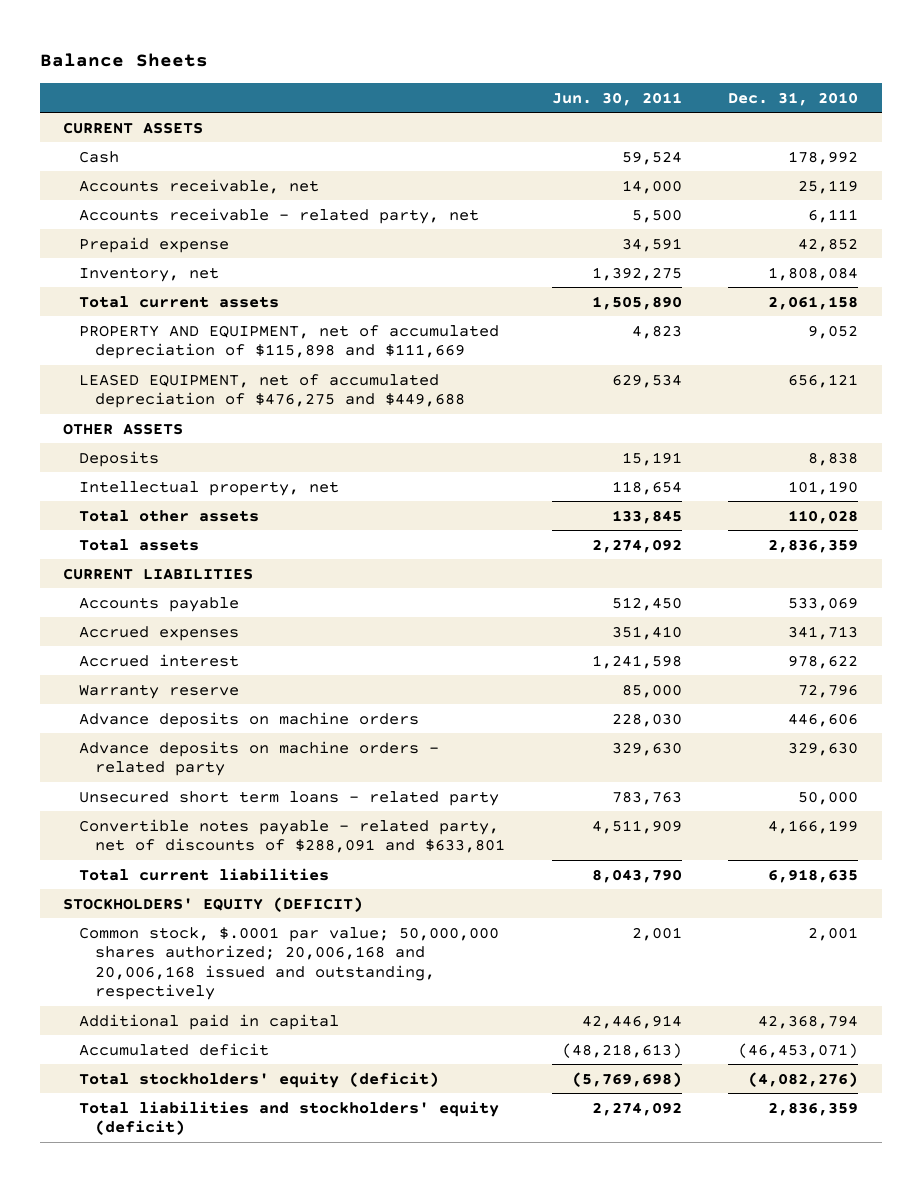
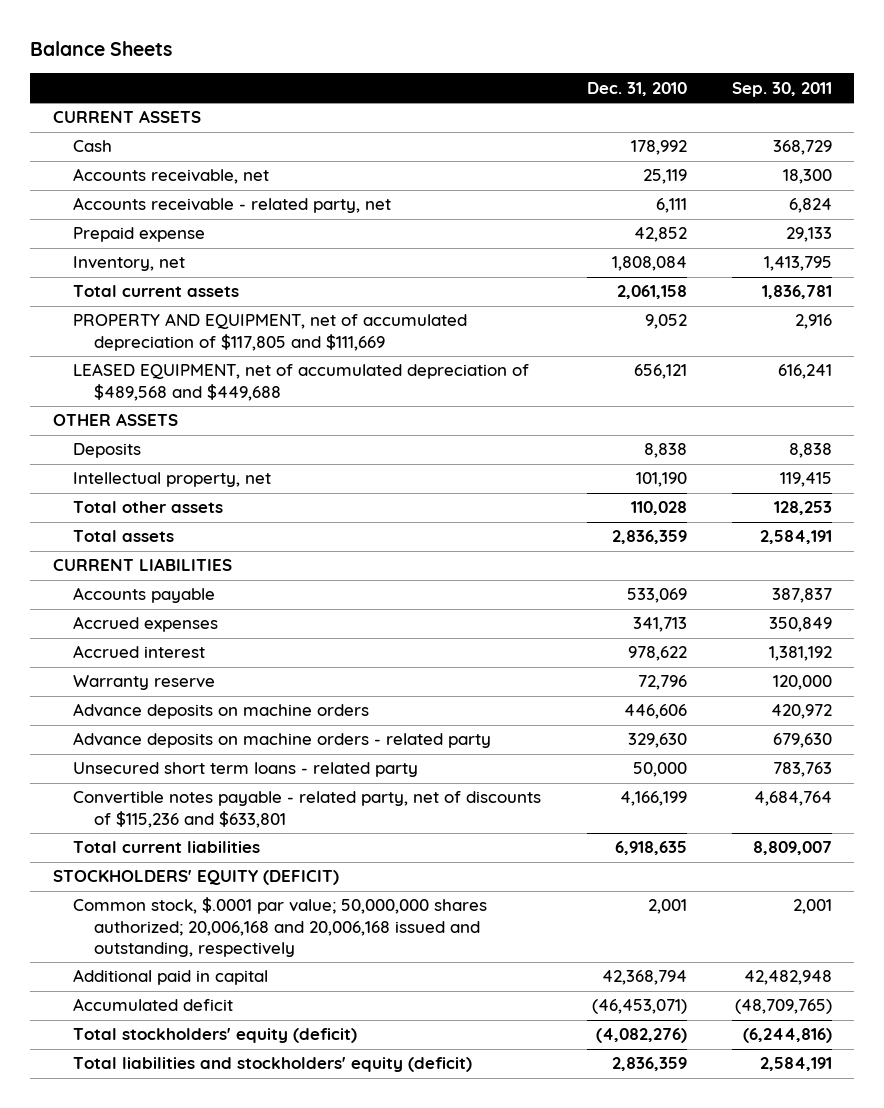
[551,91,682,106] Jun. 30, 2011 -> none
none -> [731,81,832,97] Sep. 30, 2011
[79,324,500,360] PROPERTY AND EQUIPMENT, net of accumulated depreciation of $115,898 and $111,669 -> [73,313,468,351] PROPERTY AND EQUIPMENT, net of accumulated depreciation of $117,805 and $111,669
[79,373,466,409] LEASED EQUIPMENT, net of accumulated depreciation of $476,275 and $449,688 -> [73,363,530,401] LEASED EQUIPMENT, net of accumulated depreciation of $489,568 and $449,688
[79,818,506,854] Convertible notes payable - related party, net of discounts of $288,091 and $633,801 -> [73,791,542,828] Convertible notes payable - related party, net of discounts of $115,236 and $633,801

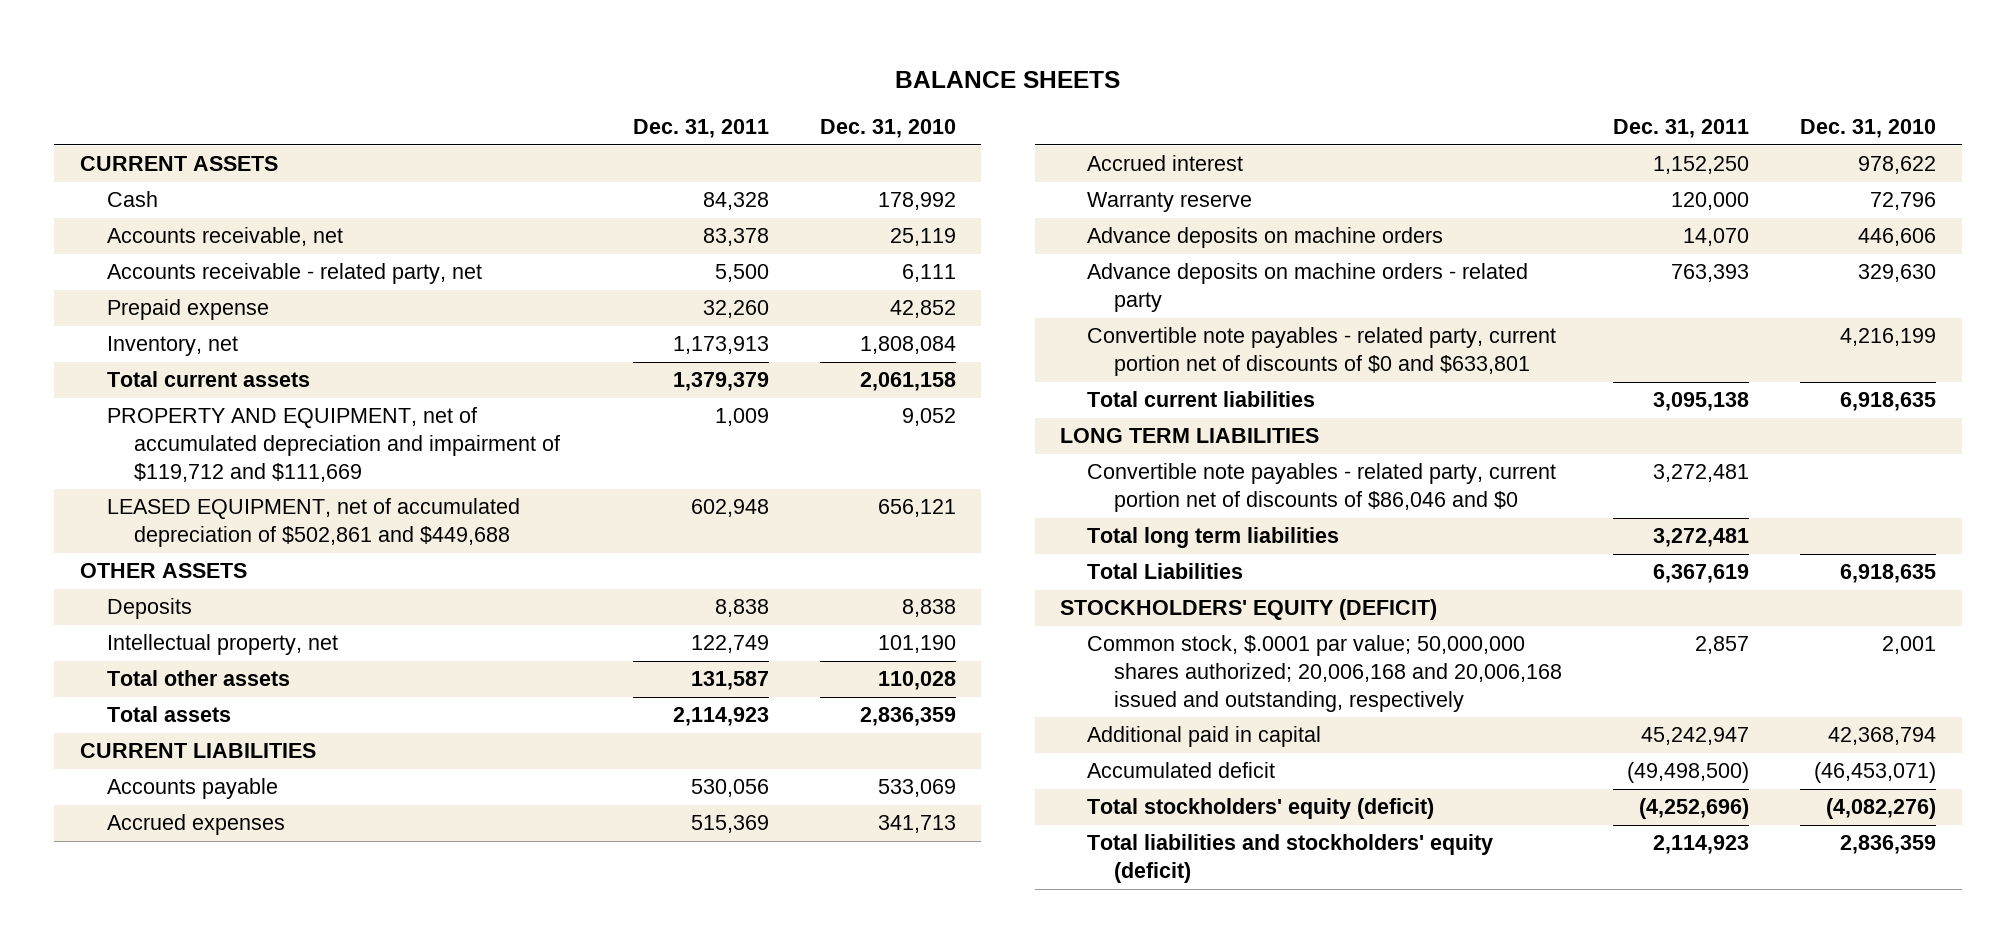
[30,41,173,57] Balance Sheets -> [895,70,1121,88] BALANCE SHEETS
[731,81,832,97] Sep. 30, 2011 -> none
none -> [632,119,769,139] Dec. 31, 2011
[73,313,468,351] PROPERTY AND EQUIPMENT, net of accumulated depreciation of $117,805 and $111,669 -> [106,407,560,482] PROPERTY AND EQUIPMENT, net of accumulated depreciation and impairment of $119,712 and $111,669
[73,363,530,401] LEASED EQUIPMENT, net of accumulated depreciation of $489,568 and $449,688 -> [106,498,520,548] LEASED EQUIPMENT, net of accumulated depreciation of $502,861 and $449,688
[73,762,419,778] Unsecured short term loans - related party -> none
[73,791,542,828] Convertible notes payable - related party, net of discounts of $115,236 and $633,801 -> [1087,327,1557,377] Convertible note payables - related party, current portion net of discounts of $0 and $633,801
[619,791,687,807] 4,166,199 -> [1840,328,1937,347] 4,216,199
none -> [1060,428,1320,444] LONG TERM LIABILITIES
none -> [1087,463,1557,513] Convertible note payables - related party, current portion net of discounts of $86,046 and $0
none -> [1087,527,1340,549] Total long term liabilities
none -> [1087,563,1244,580] Total Liabilities

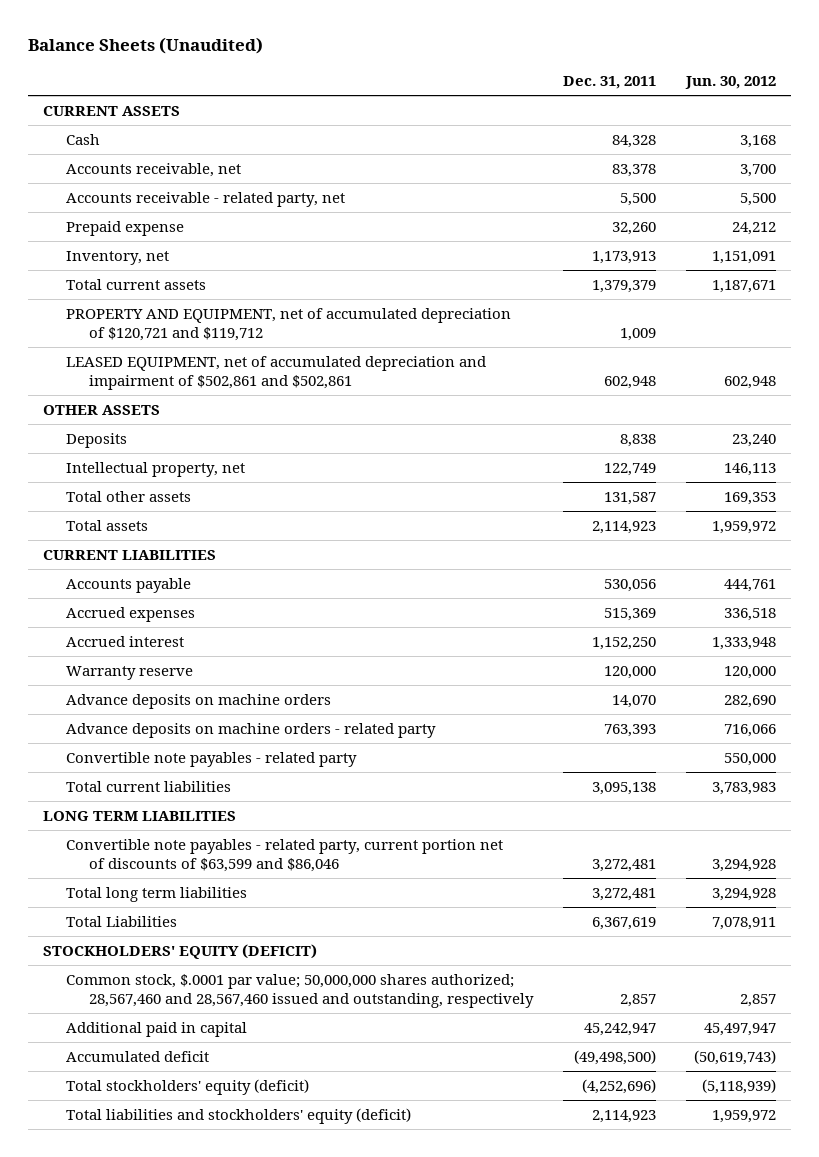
[895,70,1121,88] BALANCE SHEETS -> [28,37,264,55] Balance Sheets (Unaudited)
[819,119,956,139] Dec. 31, 2010 -> none
none -> [684,76,776,90] Jun. 30, 2012
[106,407,560,482] PROPERTY AND EQUIPMENT, net of accumulated depreciation and impairment of $119,712 and $111,669 -> [65,307,511,341] PROPERTY AND EQUIPMENT, net of accumulated depreciation of $120,721 and $119,712
[106,498,520,548] LEASED EQUIPMENT, net of accumulated depreciation of $502,861 and $449,688 -> [65,355,486,390] LEASED EQUIPMENT, net of accumulated depreciation and impairment of $502,861 and $502,861
[1087,327,1557,377] Convertible note payables - related party, current portion net of discounts of $0 and $633,801 -> [65,751,357,767] Convertible note payables - related party
[1087,463,1557,513] Convertible note payables - related party, current portion net of discounts of $86,046 and $0 -> [65,838,503,872] Convertible note payables - related party, current portion net of discounts of $63,599 and $86,046
[1087,635,1563,712] Common stock, $.0001 par value; 50,000,000 shares authorized; 20,006,168 and 20,006,168 issued and outstanding, respectively -> [65,973,534,1008] Common stock, $.0001 par value; 50,000,000 shares authorized; 28,567,460 and 28,567,460 issued and outstanding, respectively

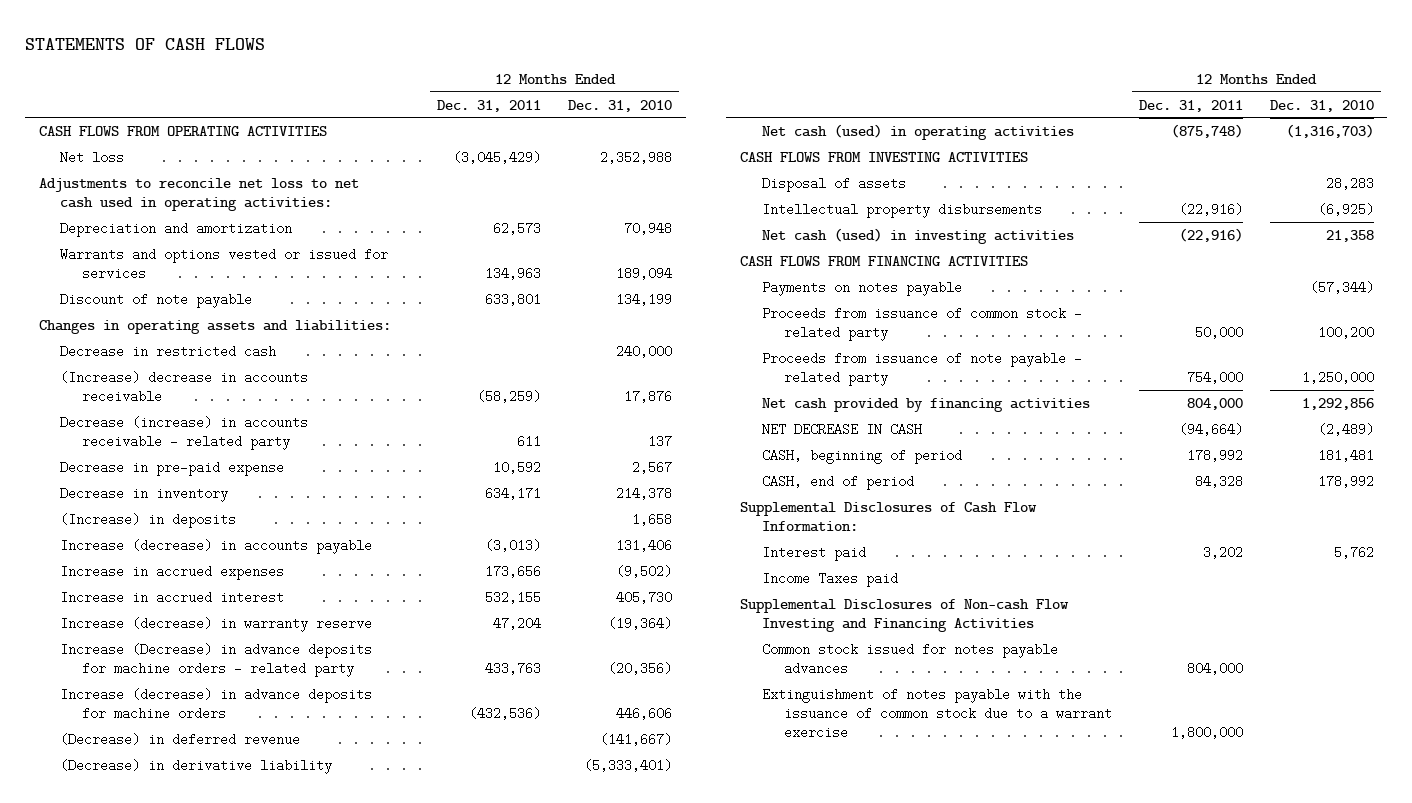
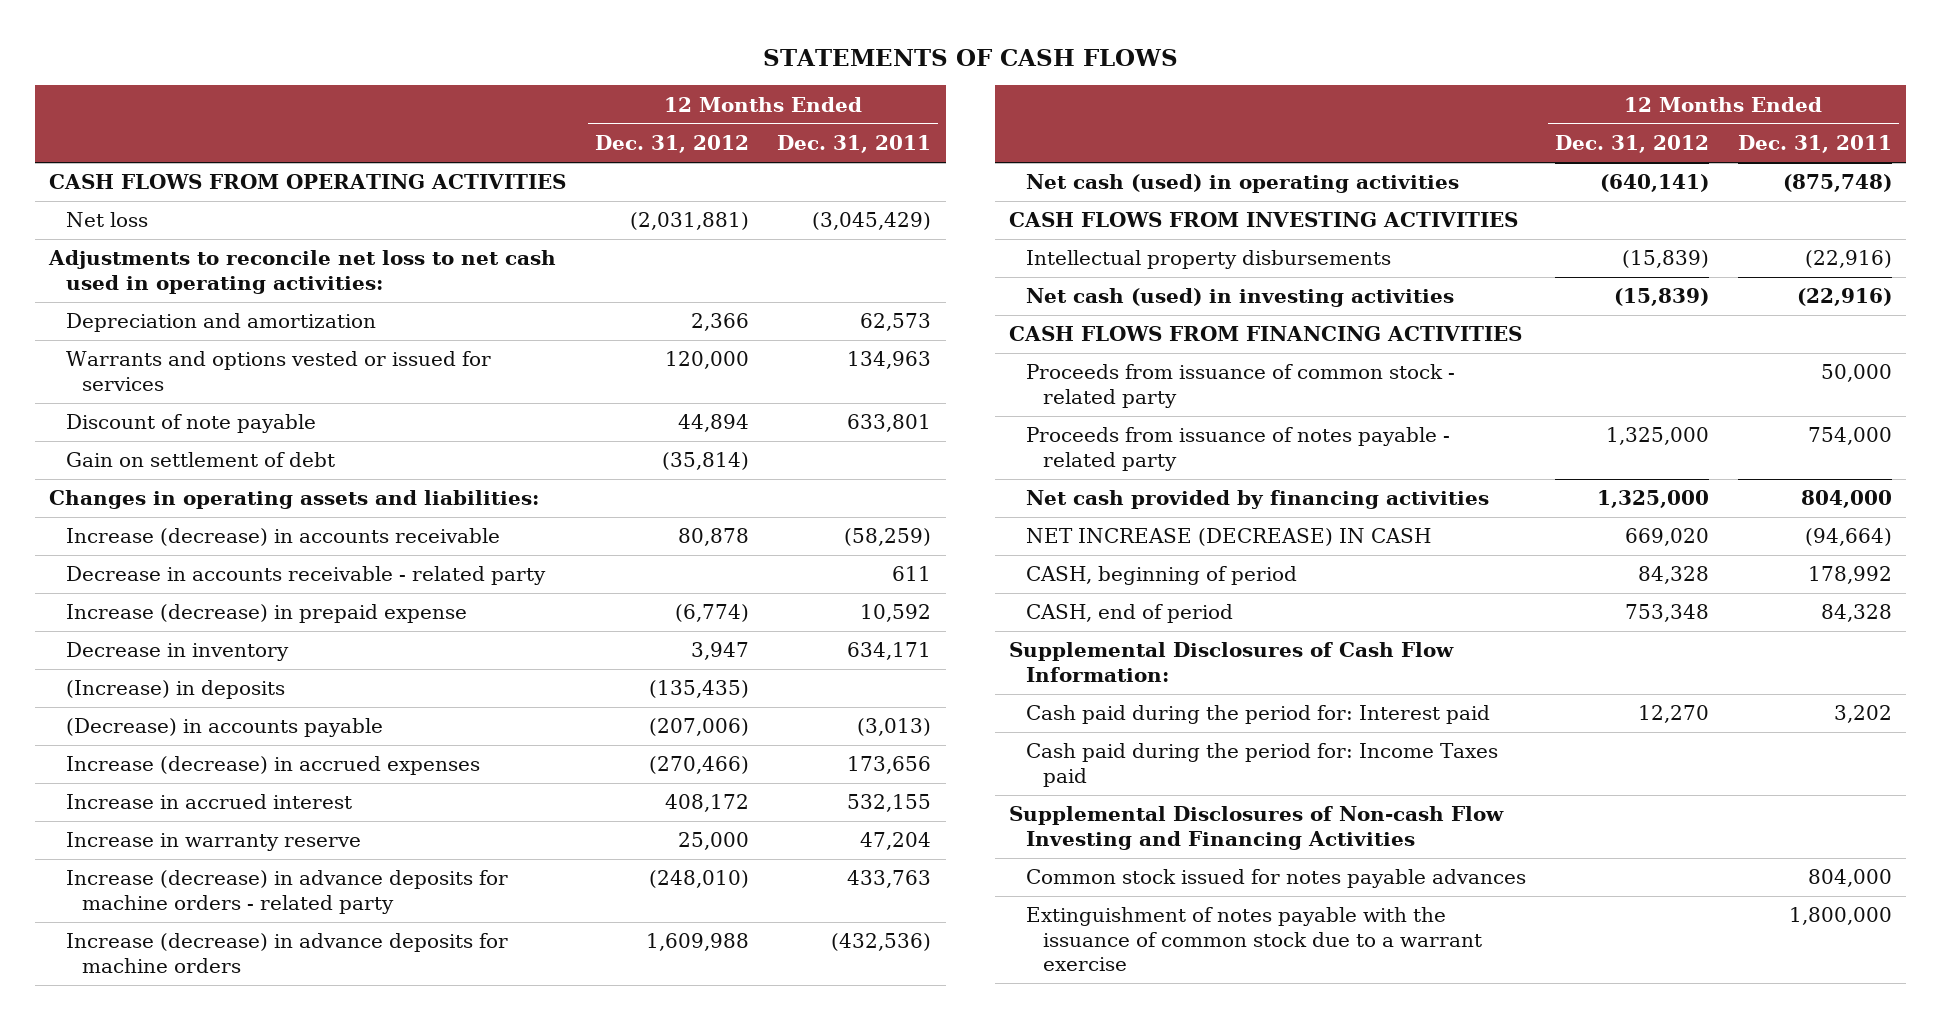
[568,99,673,112] Dec. 31, 2010 -> none
none -> [594,135,749,154] Dec. 31, 2012
none -> [65,452,335,468] Gain on settlement of debt
[60,344,277,358] Decrease in restricted cash -> none
[60,370,309,403] (Increase) decrease in accounts receivable -> [65,528,500,547] Increase (decrease) in accounts receivable
[60,415,309,450] Decrease (increase) in accounts receivable - related party -> [65,566,546,586] Decrease in accounts receivable - related party
[60,460,285,476] Decrease in pre-paid expense -> [65,604,467,624] Increase (decrease) in prepaid expense
[60,538,373,554] Increase (decrease) in accounts payable -> [65,718,383,738] (Decrease) in accounts payable
[60,564,285,580] Increase in accrued expenses -> [65,756,480,776] Increase (decrease) in accrued expenses
[60,616,373,632] Increase (decrease) in warranty reserve -> [65,832,361,852] Increase in warranty reserve
[60,642,373,677] Increase (Decrease) in advance deposits for machine orders - related party -> [65,870,508,914] Increase (decrease) in advance deposits for machine orders - related party
[60,732,301,746] (Decrease) in deferred revenue -> none
[60,758,333,774] (Decrease) in derivative liability -> none
[761,176,906,192] Disposal of assets -> none
[761,280,962,296] Payments on notes payable -> none
[761,351,1082,386] Proceeds from issuance of note payable - related party -> [1025,427,1450,471] Proceeds from issuance of notes payable - related party
[761,422,922,436] NET DECREASE IN CASH -> [1025,528,1431,547] NET INCREASE (DECREASE) IN CASH
[761,545,866,561] Interest paid -> [1025,705,1490,725] Cash paid during the period for: Interest paid
[761,571,898,587] Income Taxes paid -> [1025,743,1498,787] Cash paid during the period for: Income Taxes paid

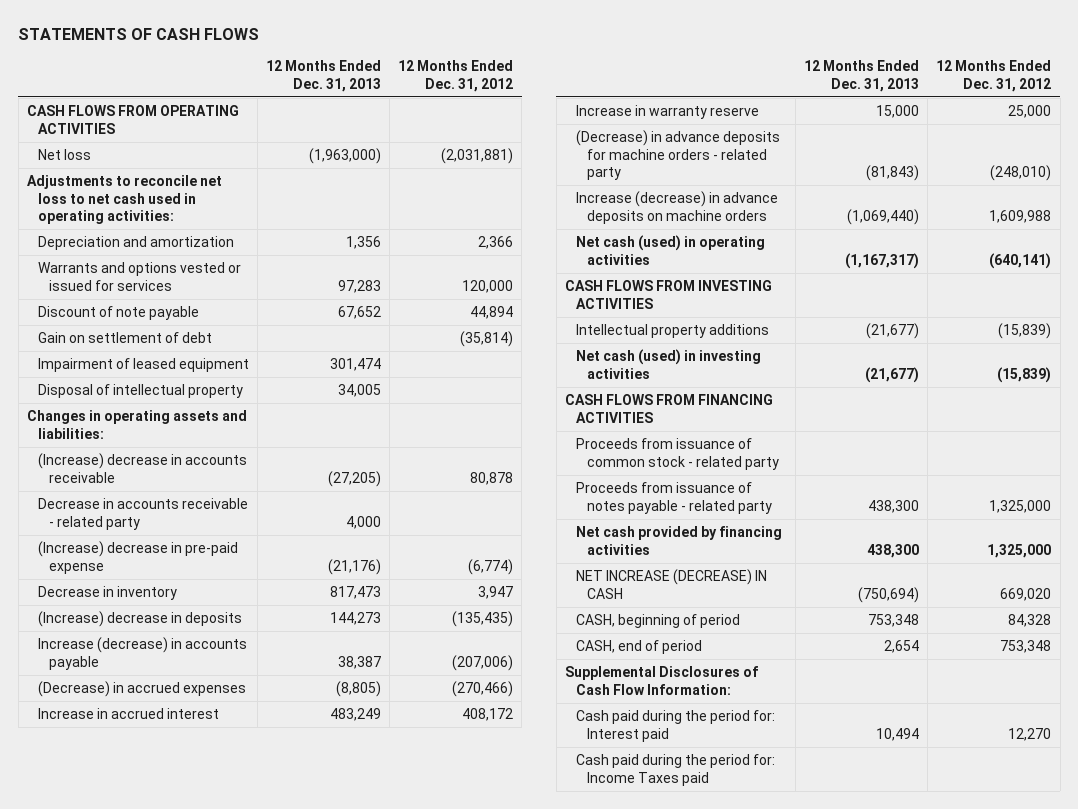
[777,135,932,154] Dec. 31, 2011 -> none
none -> [266,60,382,92] 12 Months Ended Dec. 31, 2013
none -> [37,357,249,372] Impairment of leased equipment
none -> [37,383,243,398] Disposal of intellectual property
[65,528,500,547] Increase (decrease) in accounts receivable -> [37,452,247,483] (Increase) decrease in accounts receivable
[65,604,467,624] Increase (decrease) in prepaid expense -> [37,540,238,574] (Increase) decrease in pre-paid expense
[65,680,285,700] (Increase) in deposits -> [37,610,242,627] (Increase) decrease in deposits
[65,718,383,738] (Decrease) in accounts payable -> [37,636,247,670] Increase (decrease) in accounts payable
[65,756,480,776] Increase (decrease) in accrued expenses -> [37,680,246,697] (Decrease) in accrued expenses
[65,870,508,914] Increase (decrease) in advance deposits for machine orders - related party -> [576,129,781,181] (Decrease) in advance deposits for machine orders - related party
[65,933,508,973] Increase (decrease) in advance deposits for machine orders -> [576,190,779,224] Increase (decrease) in advance deposits on machine orders
[1025,250,1391,270] Intellectual property disbursements -> [576,323,770,338] Intellectual property additions
[1009,806,1505,850] Supplemental Disclosures of Non-cash Flow Investing and Financing Activities -> none
[1025,869,1526,889] Common stock issued for notes payable advances -> none
[1025,907,1482,972] Extinguishment of notes payable with the issuance of common stock due to a warrant exercise -> none

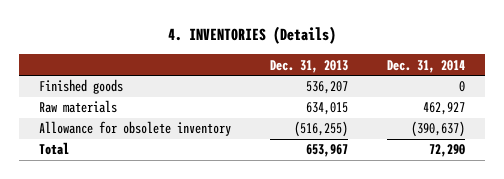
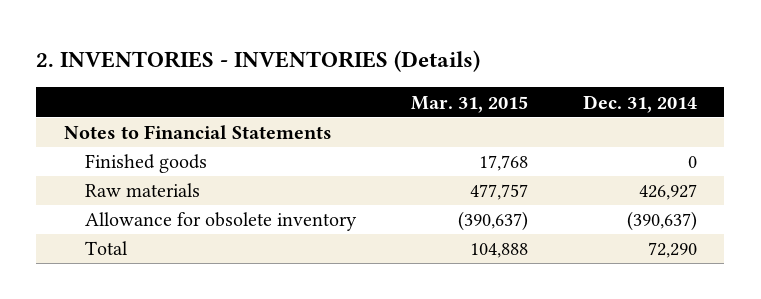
[167,26,336,45] 4. INVENTORIES (Details) -> [36,50,481,73] 2. INVENTORIES - INVENTORIES (Details)
[269,59,348,73] Dec. 31, 2013 -> none
none -> [411,95,529,113] Mar. 31, 2015
none -> [63,125,332,140] Notes to Financial Statements
[422,102,465,116] 462,927 -> [638,184,697,201] 426,927

